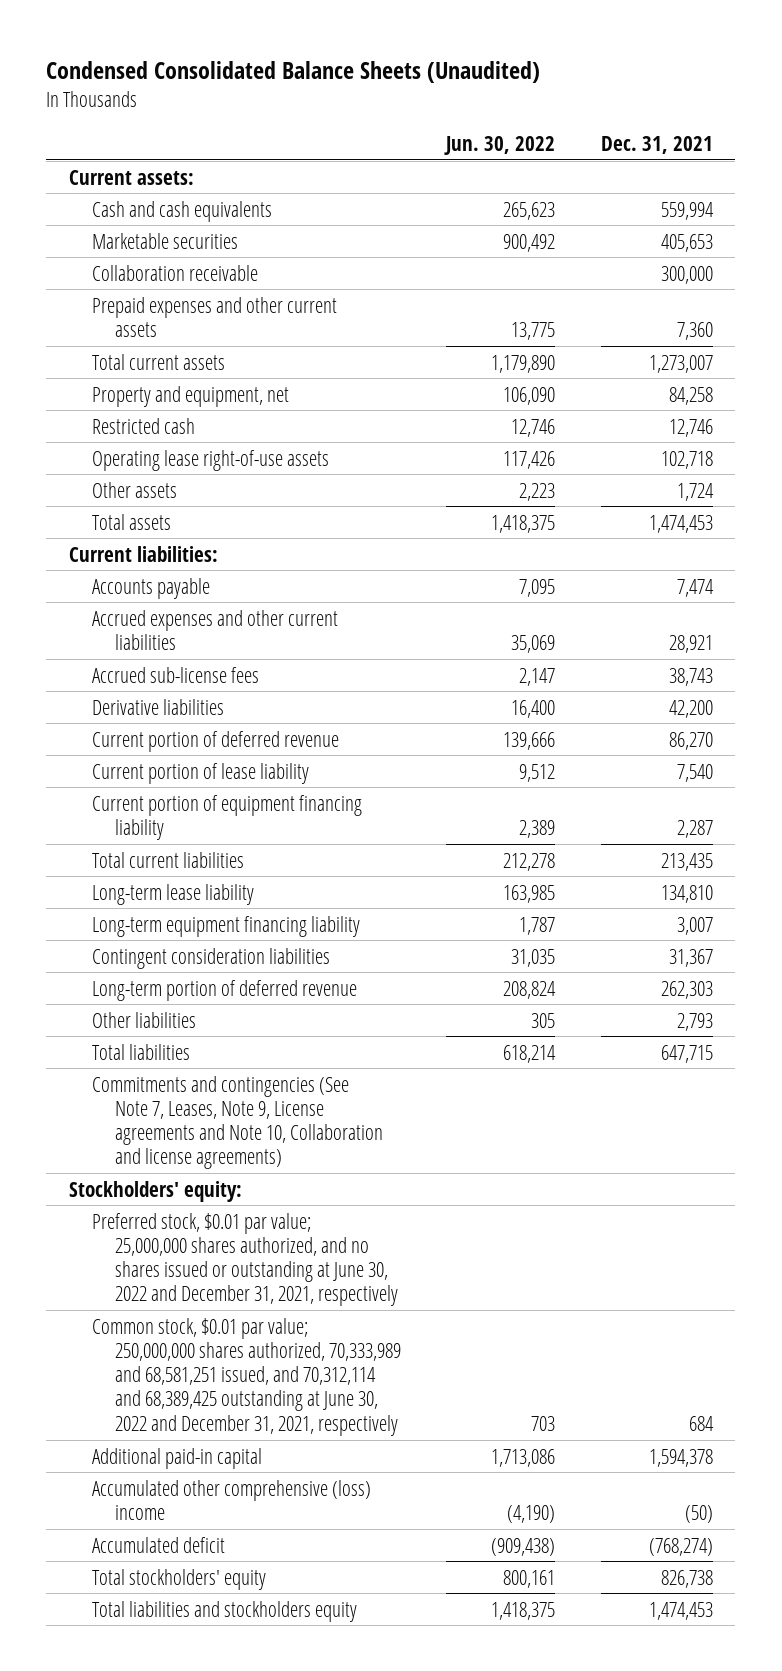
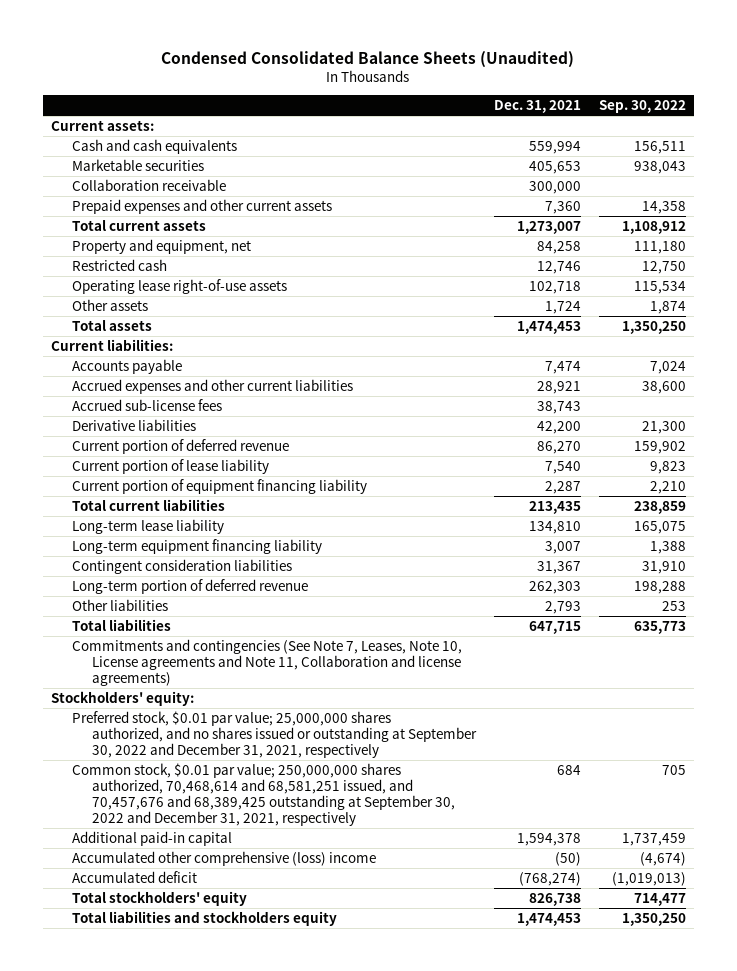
[444,135,556,155] Jun. 30, 2022 -> none
none -> [598,100,686,114] Sep. 30, 2022
[91,1075,383,1170] Commitments and contingencies (See Note 7, Leases, Note 9, License agreements and Note 10, Collaboration and license agreements) -> [71,638,462,686] Commitments and contingencies (See Note 7, Leases, Note 10, License agreements and Note 11, Collaboration and license agreements)
[91,1212,398,1307] Preferred stock, $0.01 par value; 25,000,000 shares authorized, and no shares issued or outstanding at June 30, 2022 and December 31, 2021, respectively -> [71,710,477,758] Preferred stock, $0.01 par value; 25,000,000 shares authorized, and no shares issued or outstanding at September 30, 2022 and December 31, 2021, respectively
[91,1317,401,1436] Common stock, $0.01 par value; 250,000,000 shares authorized, 70,333,989 and 68,581,251 issued, and 70,312,114 and 68,389,425 outstanding at June 30, 2022 and December 31, 2021, respectively -> [71,762,455,826] Common stock, $0.01 par value; 250,000,000 shares authorized, 70,468,614 and 68,581,251 issued, and 70,457,676 and 68,389,425 outstanding at September 30, 2022 and December 31, 2021, respectively

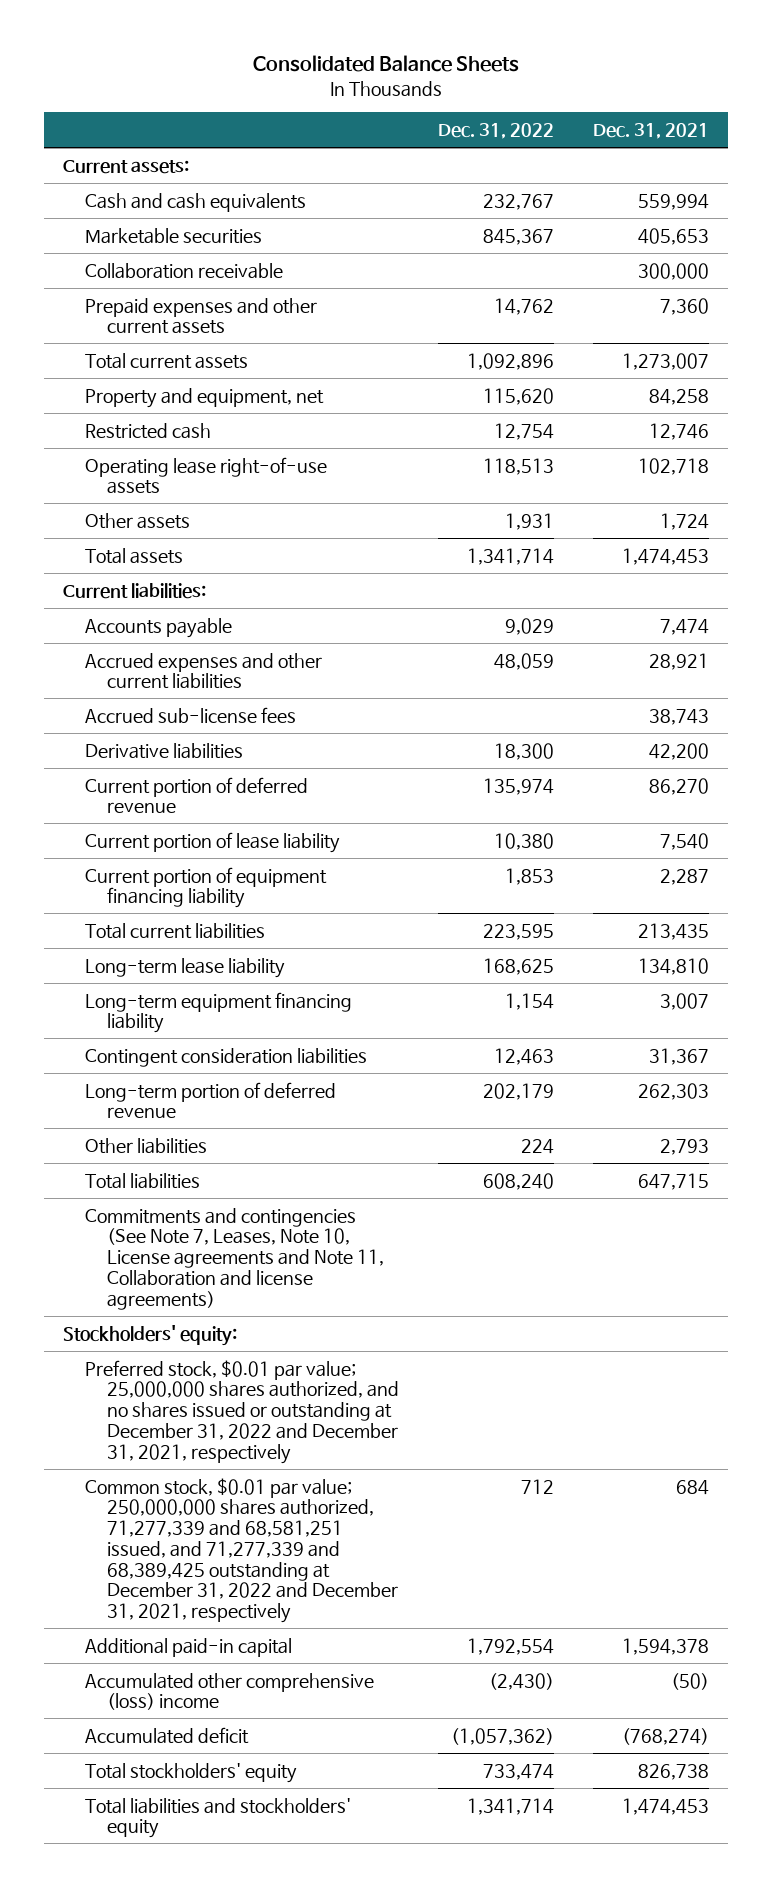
[161,50,575,68] Condensed Consolidated Balance Sheets (Unaudited) -> [252,55,519,73] Consolidated Balance Sheets
[598,100,686,114] Sep. 30, 2022 -> none
none -> [437,123,554,140] Dec. 31, 2022
[71,710,477,758] Preferred stock, $0.01 par value; 25,000,000 shares authorized, and no shares issued or outstanding at September 30, 2022 and December 31, 2021, respectively -> [85,1359,400,1464] Preferred stock, $0.01 par value; 25,000,000 shares authorized, and no shares issued or outstanding at December 31, 2022 and December 31, 2021, respectively
[71,762,455,826] Common stock, $0.01 par value; 250,000,000 shares authorized, 70,468,614 and 68,581,251 issued, and 70,457,676 and 68,389,425 outstanding at September 30, 2022 and December 31, 2021, respectively -> [85,1477,399,1624] Common stock, $0.01 par value; 250,000,000 shares authorized, 71,277,339 and 68,581,251 issued, and 71,277,339 and 68,389,425 outstanding at December 31, 2022 and December 31, 2021, respectively
[71,910,337,926] Total liabilities and stockholders equity -> [85,1797,352,1839] Total liabilities and stockholders' equity

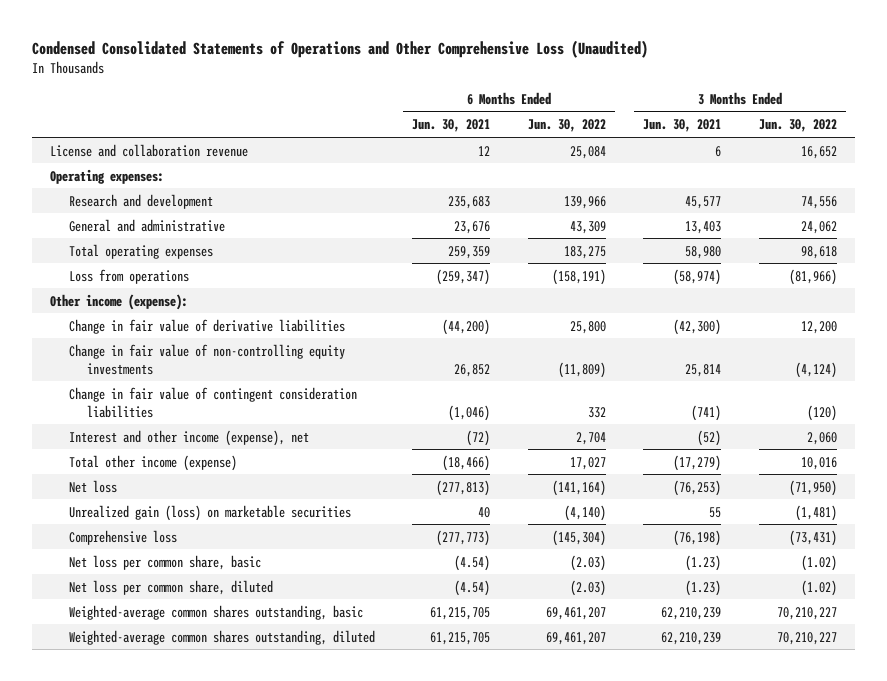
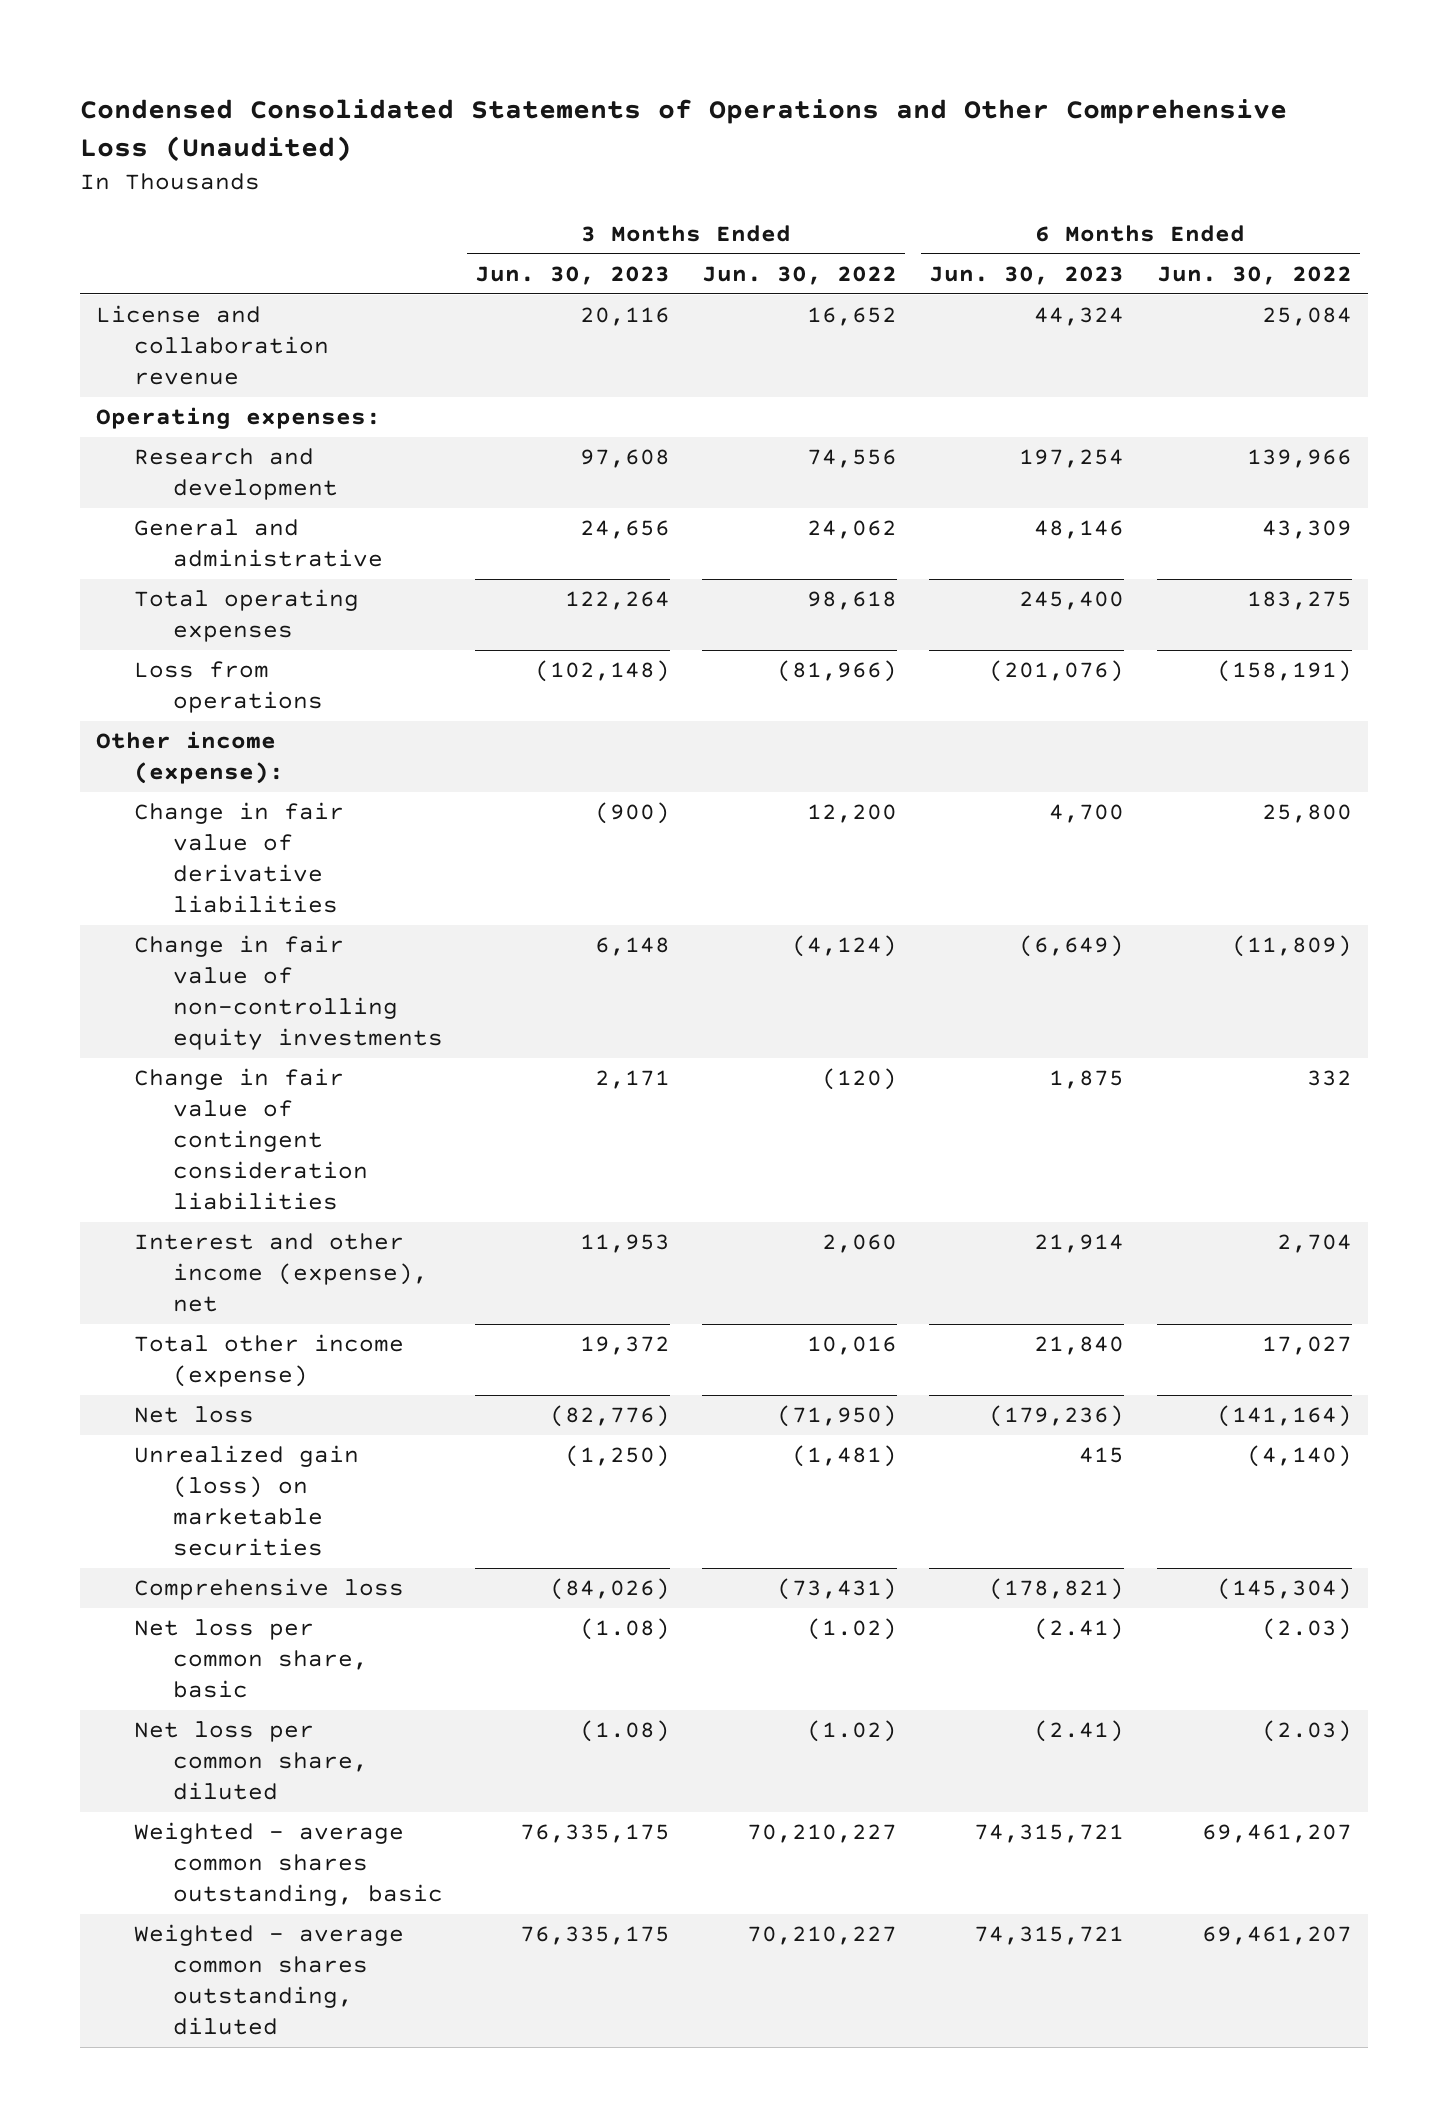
[412,119,491,133] Jun. 30, 2021 -> none
[643,119,722,133] Jun. 30, 2021 -> none
none -> [474,266,670,286] Jun. 30, 2023
none -> [929,266,1125,286] Jun. 30, 2023
[68,604,363,620] Weighted-average common shares outstanding, basic -> [134,1822,443,1907] Weighted - average common shares outstanding, basic
[68,629,375,645] Weighted-average common shares outstanding, diluted -> [134,1924,405,2036] Weighted - average common shares outstanding, diluted

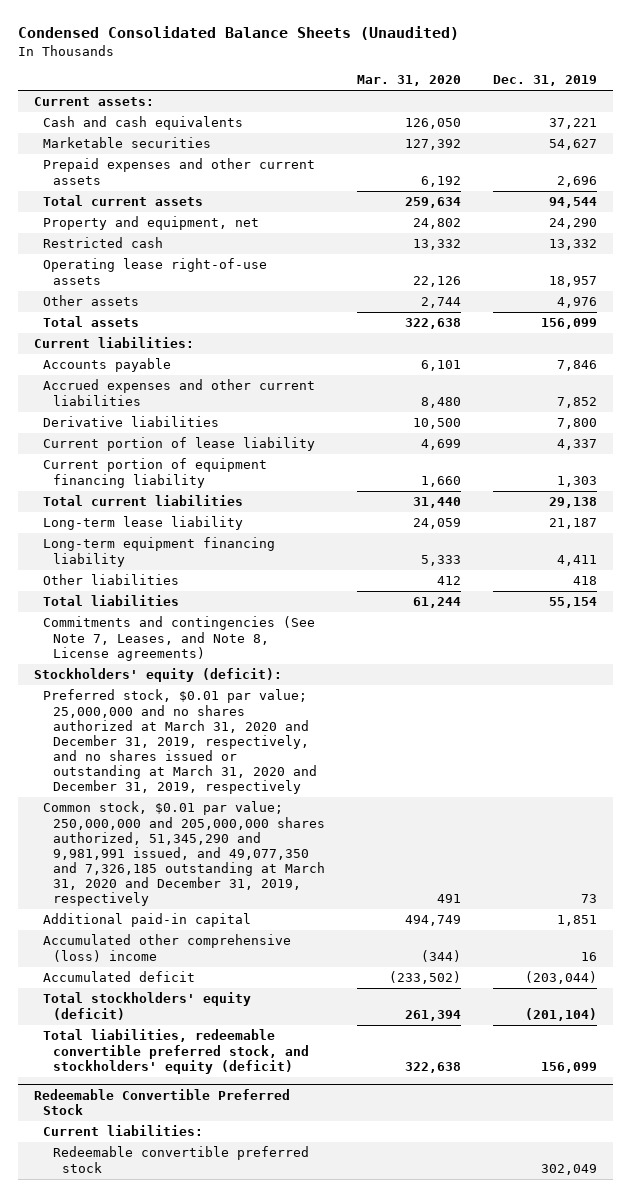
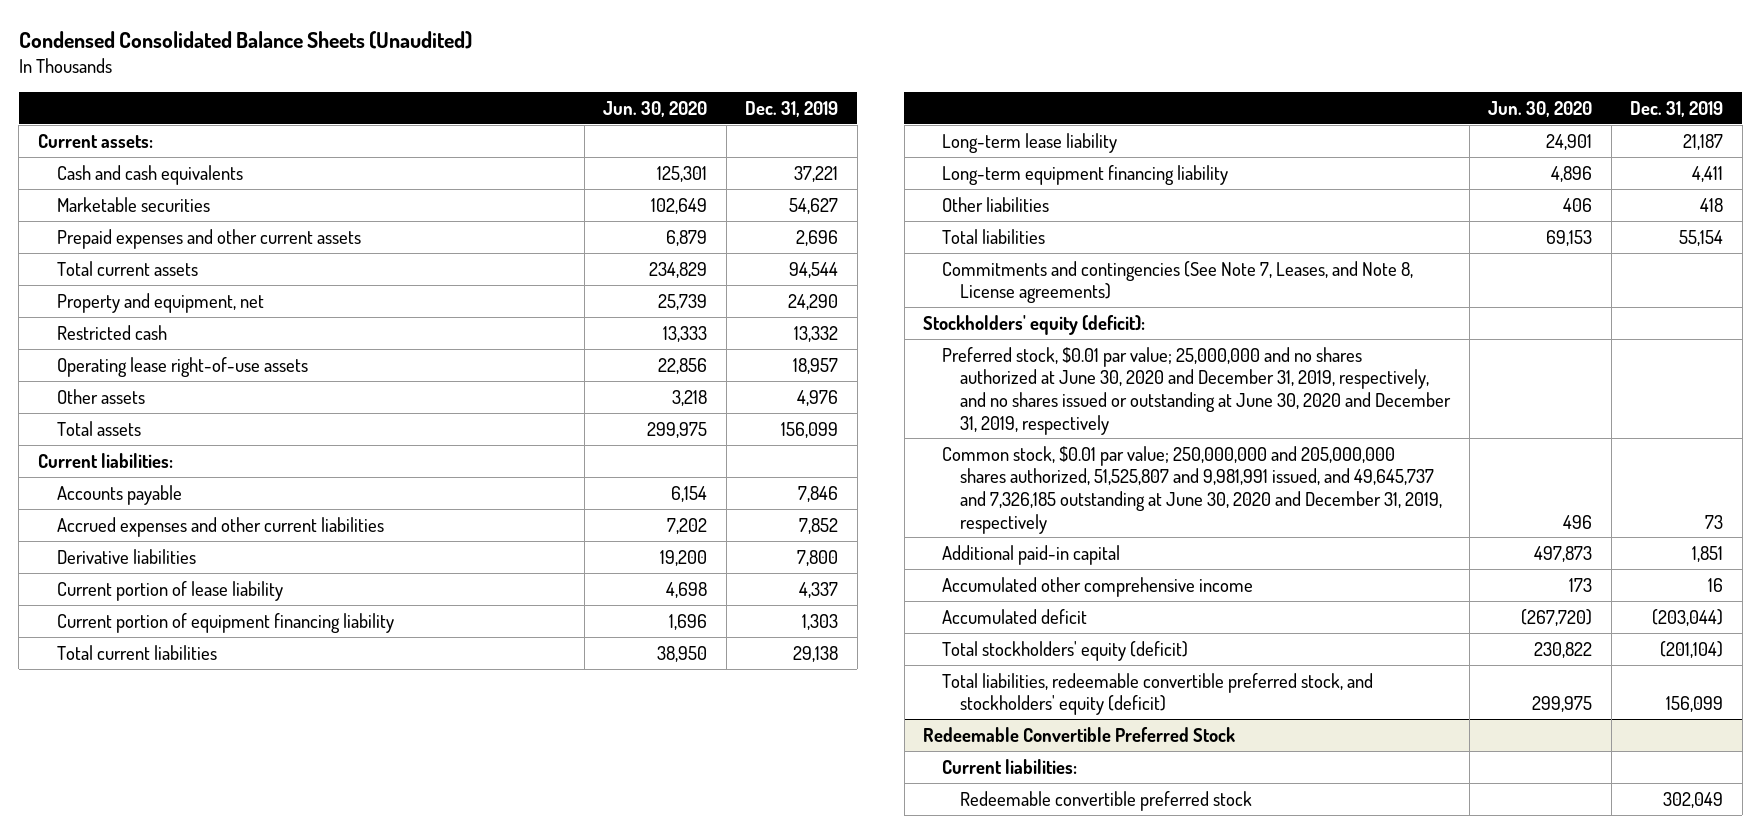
[356,75,461,87] Mar. 31, 2020 -> none
none -> [603,100,708,117] Jun. 30, 2020
[43,689,317,795] Preferred stock, $0.01 par value; 25,000,000 and no shares authorized at March 31, 2020 and December 31, 2019, respectively, and no shares issued or outstanding at March 31, 2020 and December 31, 2019, respectively -> [941,346,1452,435] Preferred stock, $0.01 par value; 25,000,000 and no shares authorized at June 30, 2020 and December 31, 2019, respectively, and no shares issued or outstanding at June 30, 2020 and December 31, 2019, respectively
[43,801,325,907] Common stock, $0.01 par value; 250,000,000 and 205,000,000 shares authorized, 51,345,290 and 9,981,991 issued, and 49,077,350 and 7,326,185 outstanding at March 31, 2020 and December 31, 2019, respectively -> [941,445,1443,534] Common stock, $0.01 par value; 250,000,000 and 205,000,000 shares authorized, 51,525,807 and 9,981,991 issued, and 49,645,737 and 7,326,185 outstanding at June 30, 2020 and December 31, 2019, respectively
[43,934,292,962] Accumulated other comprehensive (loss) income -> [941,576,1253,597] Accumulated other comprehensive income

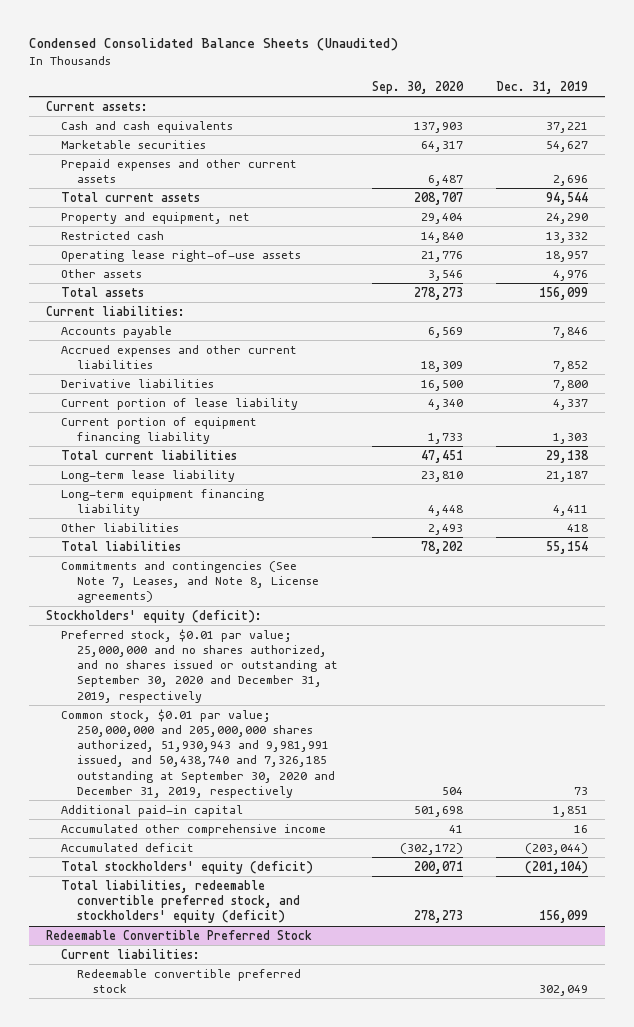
[603,100,708,117] Jun. 30, 2020 -> none
none -> [371,80,464,94] Sep. 30, 2020
[941,346,1452,435] Preferred stock, $0.01 par value; 25,000,000 and no shares authorized at June 30, 2020 and December 31, 2019, respectively, and no shares issued or outstanding at June 30, 2020 and December 31, 2019, respectively -> [61,628,339,703] Preferred stock, $0.01 par value; 25,000,000 and no shares authorized, and no shares issued or outstanding at September 30, 2020 and December 31, 2019, respectively
[941,445,1443,534] Common stock, $0.01 par value; 250,000,000 and 205,000,000 shares authorized, 51,525,807 and 9,981,991 issued, and 49,645,737 and 7,326,185 outstanding at June 30, 2020 and December 31, 2019, respectively -> [61,708,336,798] Common stock, $0.01 par value; 250,000,000 and 205,000,000 shares authorized, 51,930,943 and 9,981,991 issued, and 50,438,740 and 7,326,185 outstanding at September 30, 2020 and December 31, 2019, respectively

